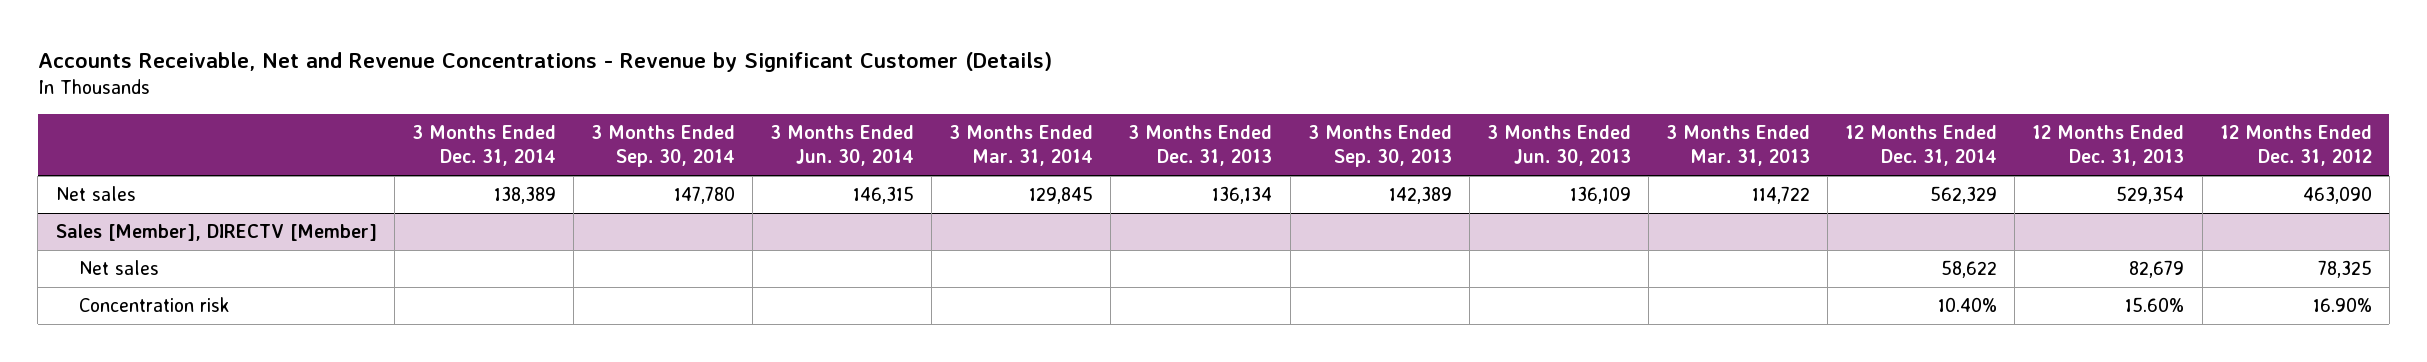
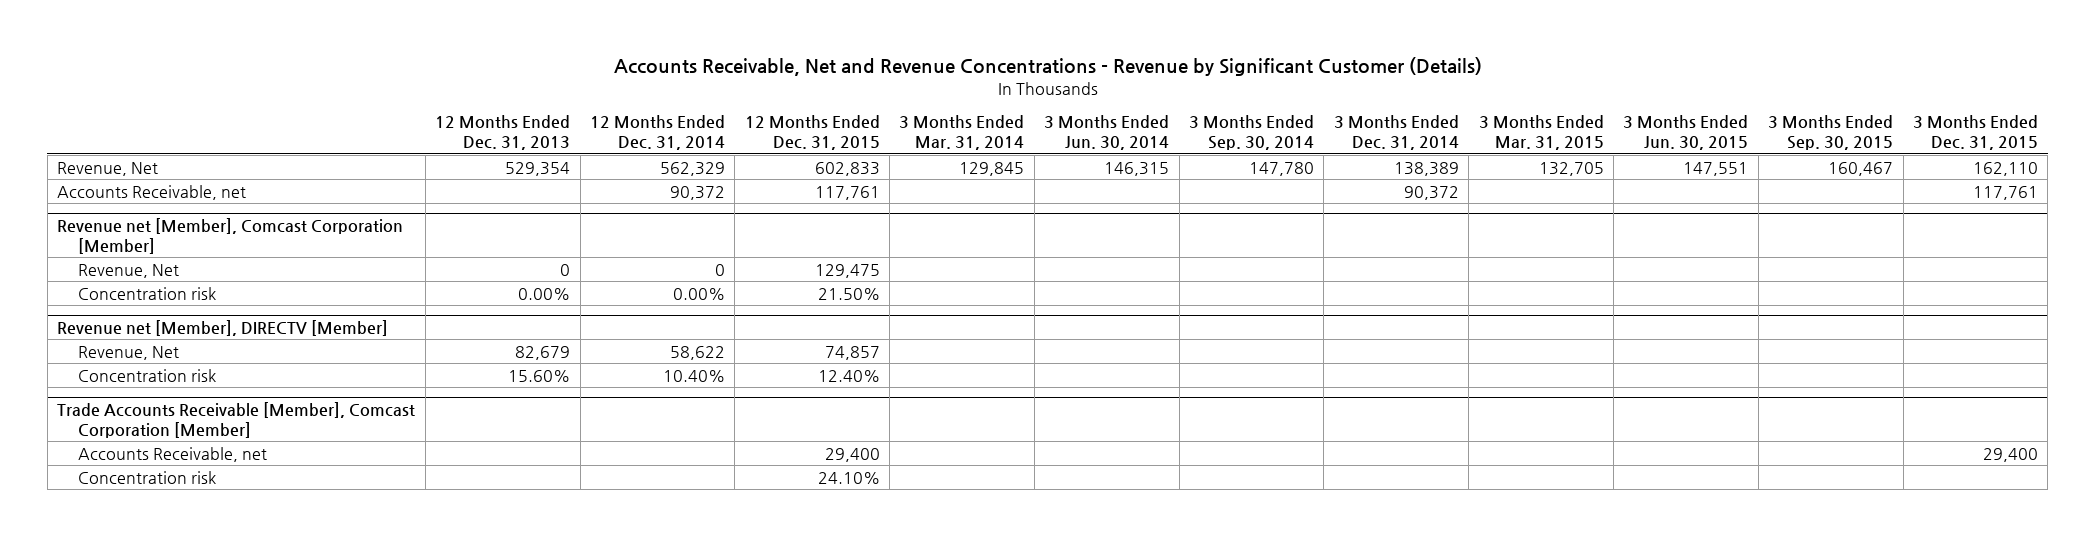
[1128,124,1273,167] 3 Months Ended Dec. 31, 2013 -> none
[1307,124,1452,168] 3 Months Ended Sep. 30, 2013 -> none
[1486,124,1631,167] 3 Months Ended Jun. 30, 2013 -> none
[1666,124,1811,167] 3 Months Ended Mar. 31, 2013 -> none
[2219,124,2372,167] 12 Months Ended Dec. 31, 2012 -> none
none -> [744,115,880,151] 12 Months Ended Dec. 31, 2015
none -> [1478,115,1604,151] 3 Months Ended Mar. 31, 2015
none -> [1623,115,1749,151] 3 Months Ended Jun. 30, 2015
none -> [1768,115,1894,151] 3 Months Ended Sep. 30, 2015
none -> [1912,115,2038,151] 3 Months Ended Dec. 31, 2015
[55,224,377,242] Sales [Member], DIRECTV [Member] -> none
[55,186,136,202] Net sales -> [57,161,159,176] Revenue, Net
none -> [57,184,247,200] Accounts Receivable, net
none -> [57,217,404,254] Revenue net [Member], Comcast Corporation [Member]
[78,260,159,276] Net sales -> [77,263,179,278] Revenue, Net
[1941,260,1998,279] 58,622 -> [714,263,725,276] 0
[2129,260,2185,279] 82,679 -> [560,263,571,276] 0
none -> [77,286,216,300] Concentration risk
none -> [57,319,389,336] Revenue net [Member], DIRECTV [Member]
none -> [77,345,179,360] Revenue, Net
none -> [57,401,416,438] Trade Accounts Receivable [Member], Comcast Corporation [Member]
none -> [77,446,267,462] Accounts Receivable, net
none -> [77,470,216,484] Concentration risk

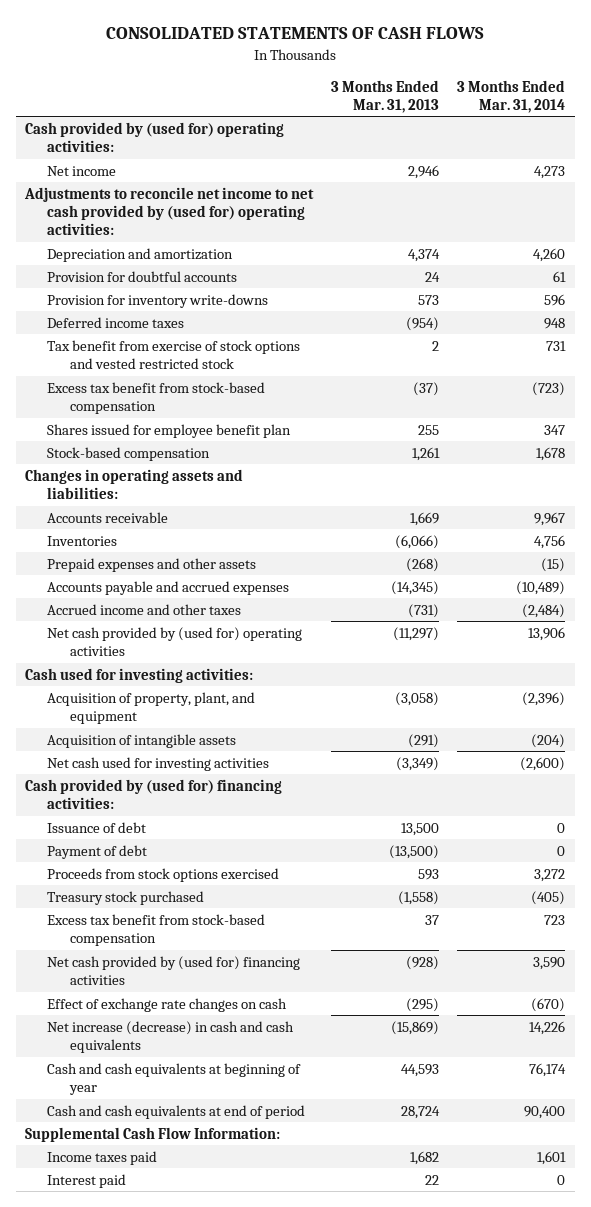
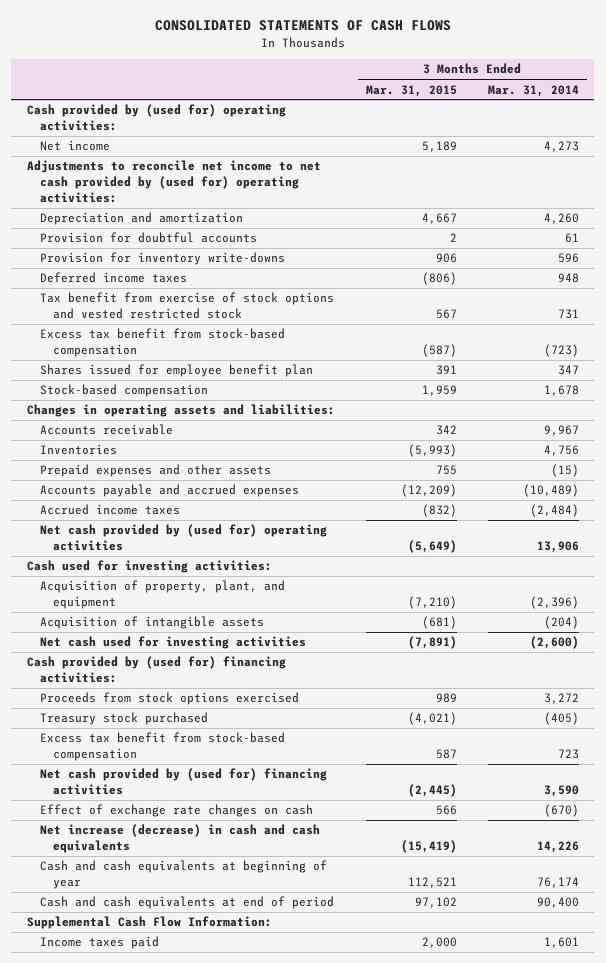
[331,79,440,113] 3 Months Ended Mar. 31, 2013 -> none
none -> [365,84,457,97] Mar. 31, 2015
[47,603,242,615] Accrued income and other taxes -> [39,504,180,516] Accrued income taxes
[47,821,147,833] Issuance of debt -> none
[47,844,148,859] Payment of debt -> none
[47,1173,127,1188] Interest paid -> none

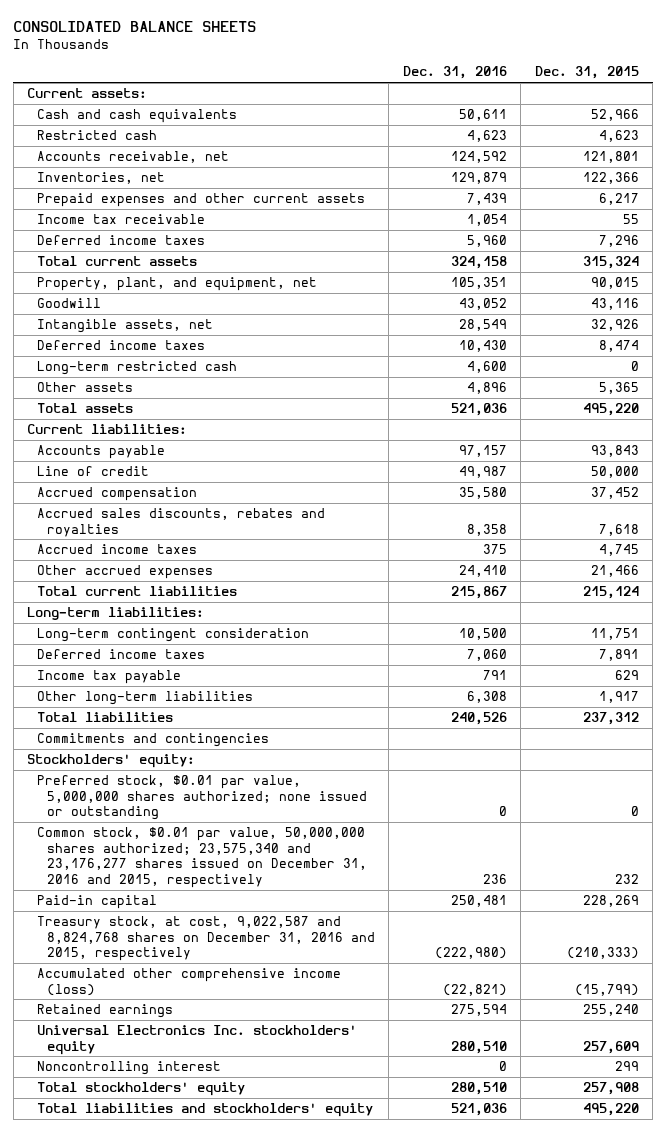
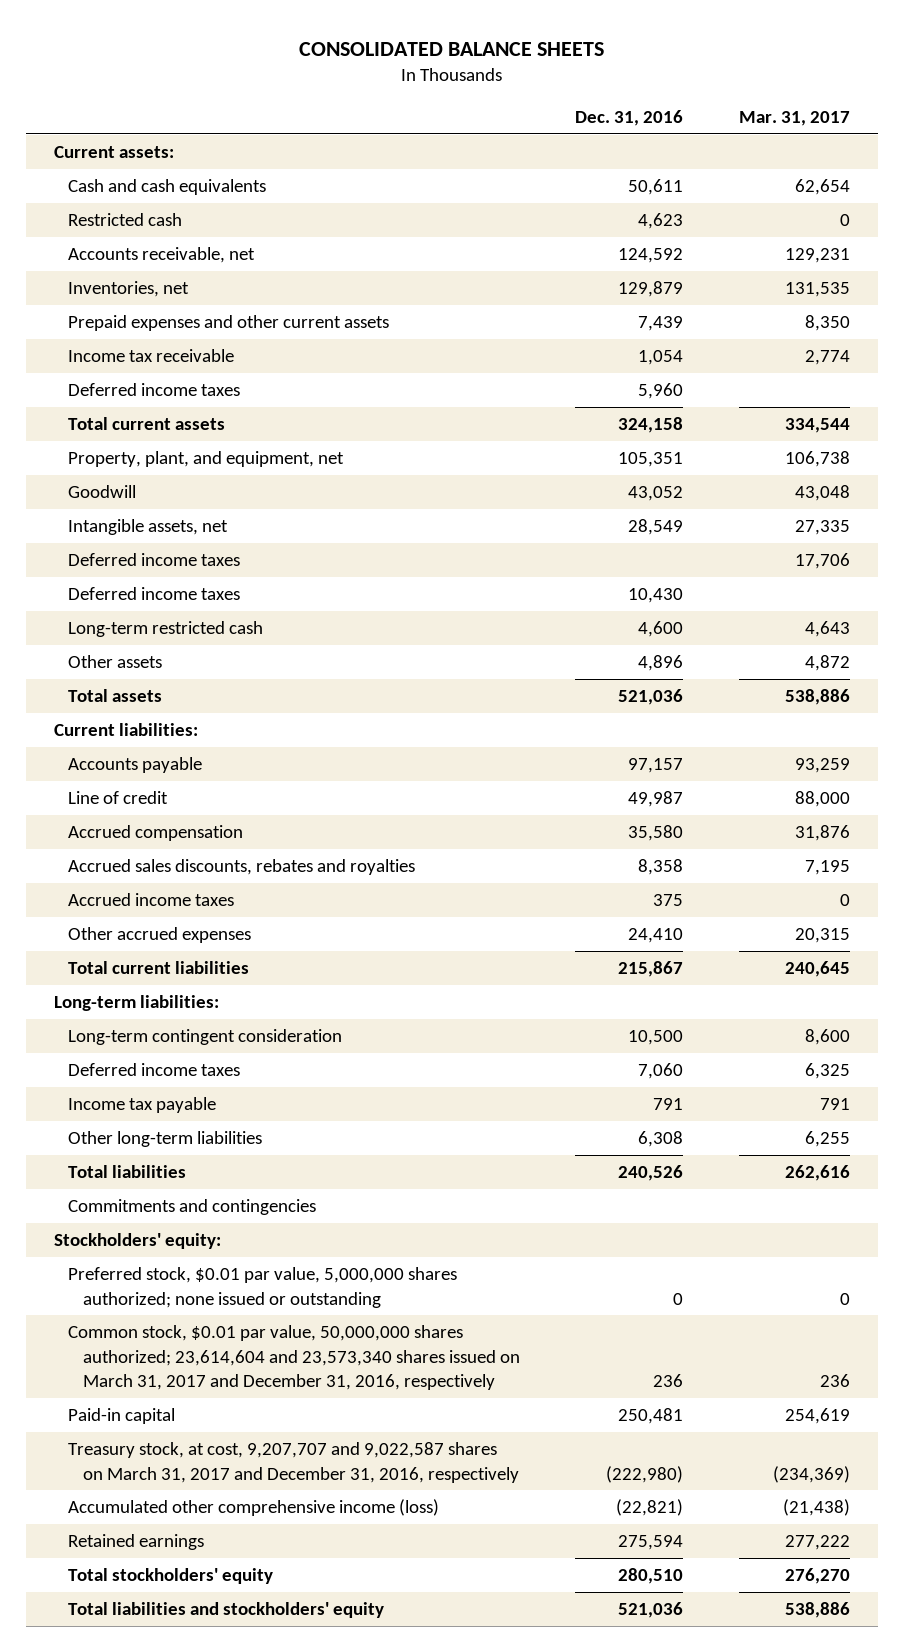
[534,66,639,80] Dec. 31, 2015 -> none
none -> [738,111,850,127] Mar. 31, 2017
none -> [68,553,241,567] Deferred income taxes
[37,827,368,889] Common stock, $0.01 par value, 50,000,000 shares authorized; 23,575,340 and 23,176,277 shares issued on December 31, 2016 and 2015, respectively -> [68,1325,520,1390] Common stock, $0.01 par value, 50,000,000 shares authorized; 23,614,604 and 23,573,340 shares issued on March 31, 2017 and December 31, 2016, respectively
[37,916,376,962] Treasury stock, at cost, 9,022,587 and 8,824,768 shares on December 31, 2016 and 2015, respectively -> [68,1442,519,1483] Treasury stock, at cost, 9,207,707 and 9,022,587 shares on March 31, 2017 and December 31, 2016, respectively
[37,1025,358,1055] Universal Electronics Inc. stockholders' equity -> none
[37,1061,222,1076] Noncontrolling interest -> none

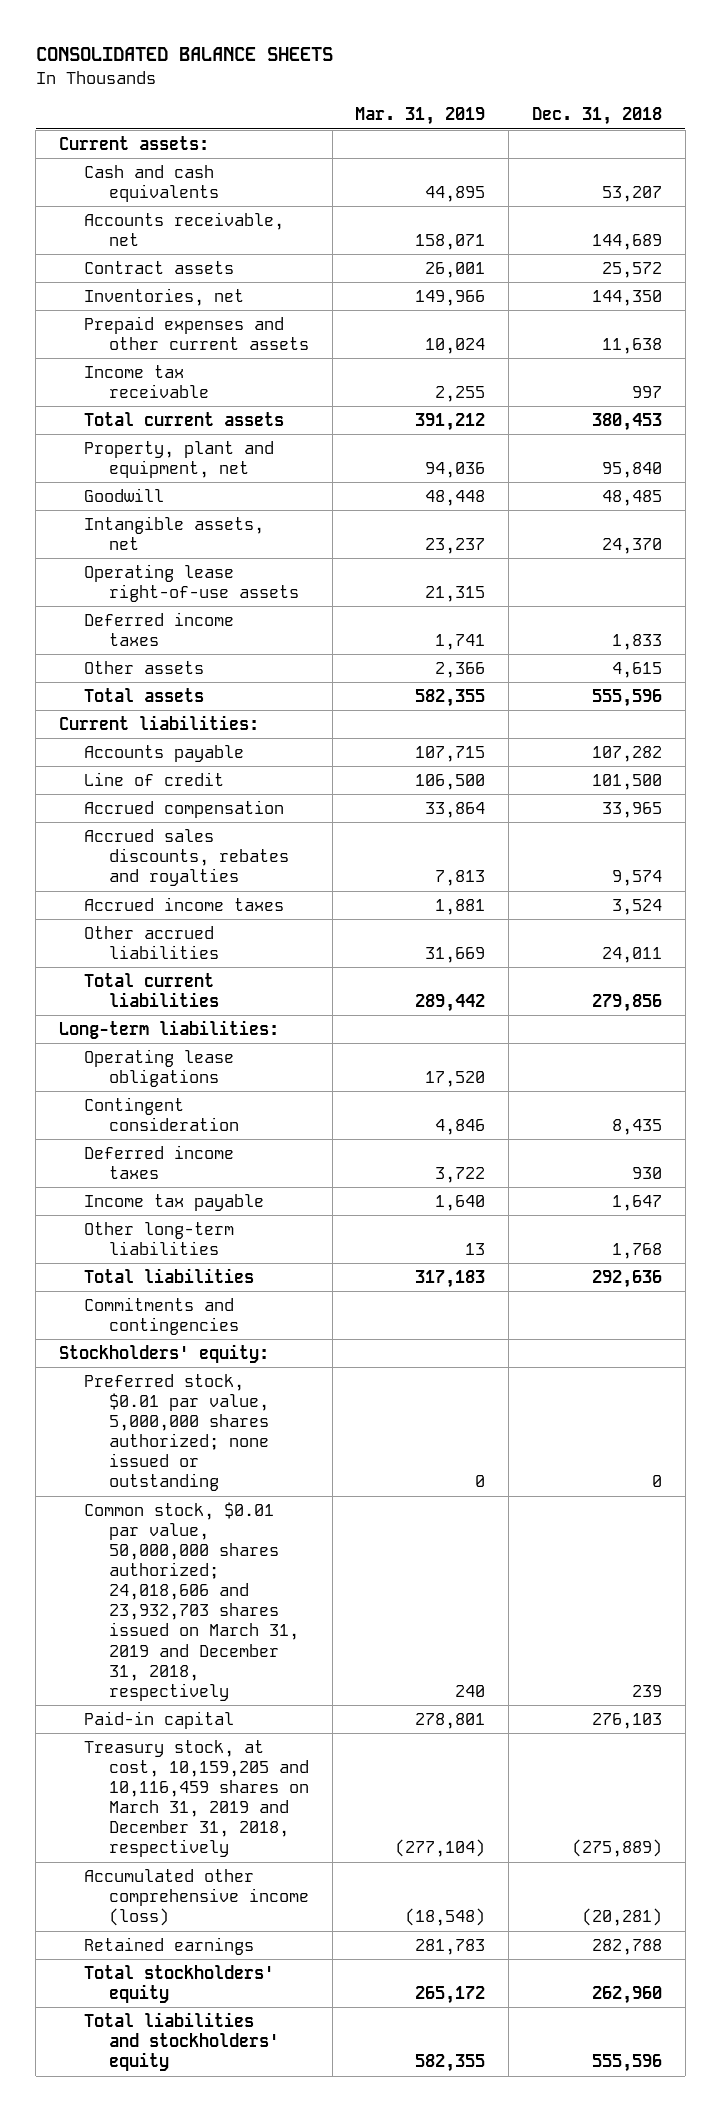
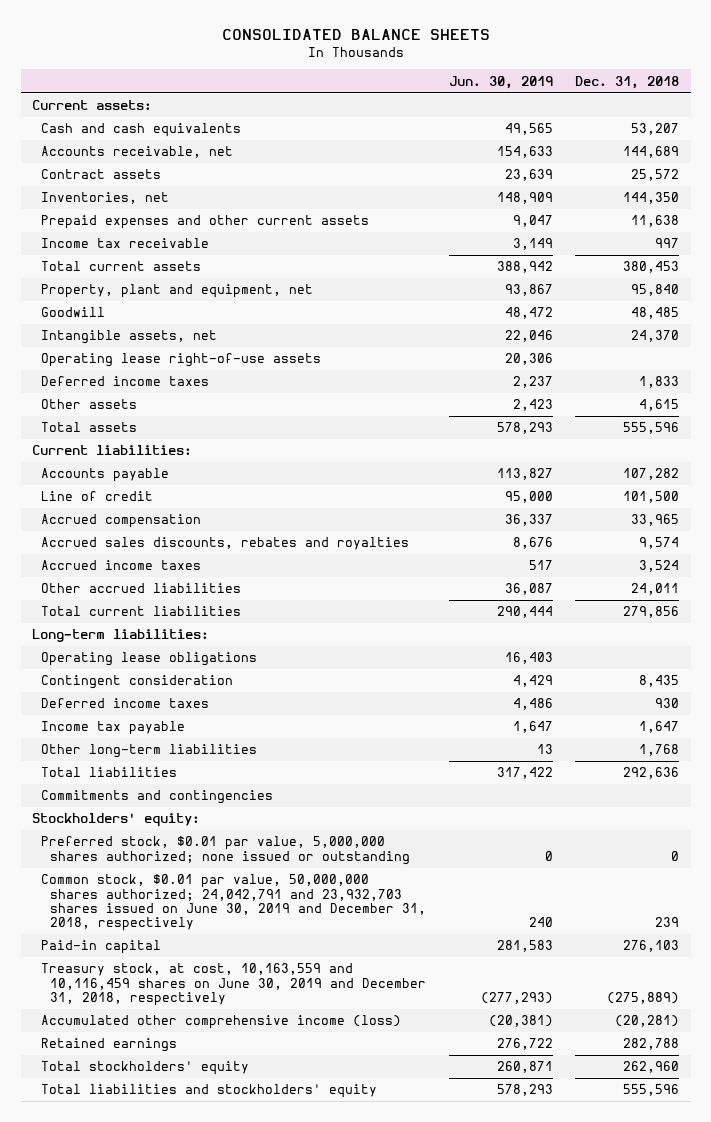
[355,107,486,126] Mar. 31, 2019 -> none
none -> [448,75,553,89] Jun. 30, 2019
[83,1501,299,1701] Common stock, $0.01 par value, 50,000,000 shares authorized; 24,018,606 and 23,932,703 shares issued on March 31, 2019 and December 31, 2018, respectively -> [41,874,426,932] Common stock, $0.01 par value, 50,000,000 shares authorized; 24,042,791 and 23,932,703 shares issued on June 30, 2019 and December 31, 2018, respectively
[83,1739,309,1858] Treasury stock, at cost, 10,159,205 and 10,116,459 shares on March 31, 2019 and December 31, 2018, respectively -> [41,963,426,1007] Treasury stock, at cost, 10,163,559 and 10,116,459 shares on June 30, 2019 and December 31, 2018, respectively

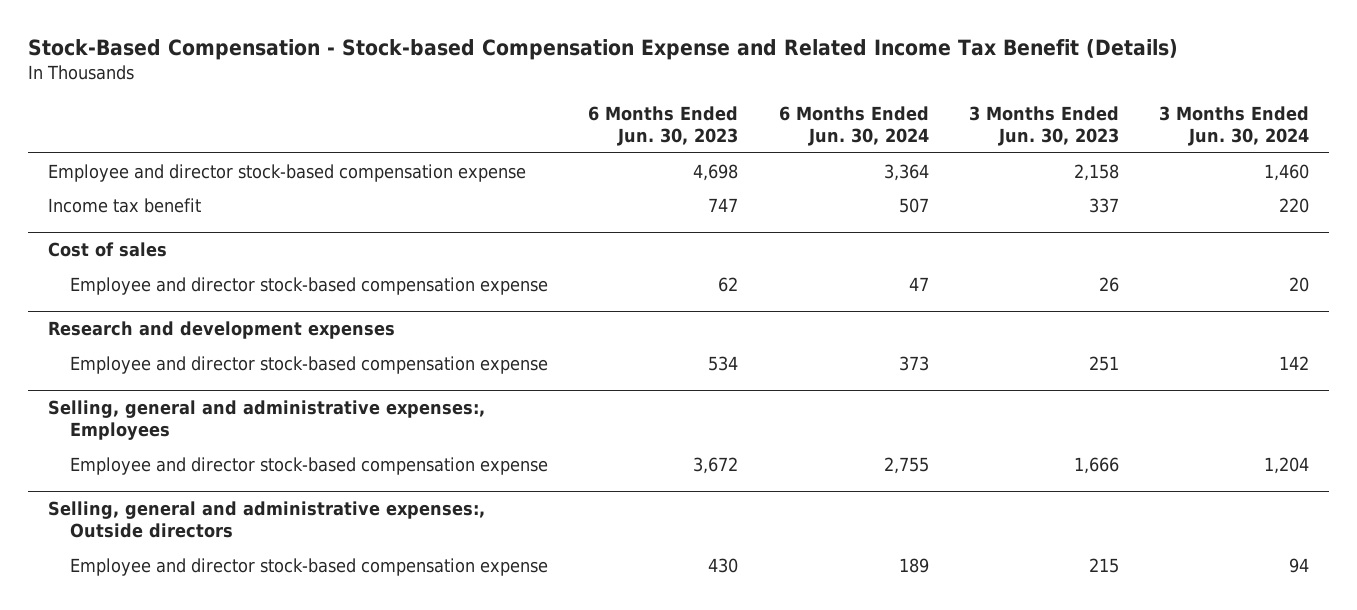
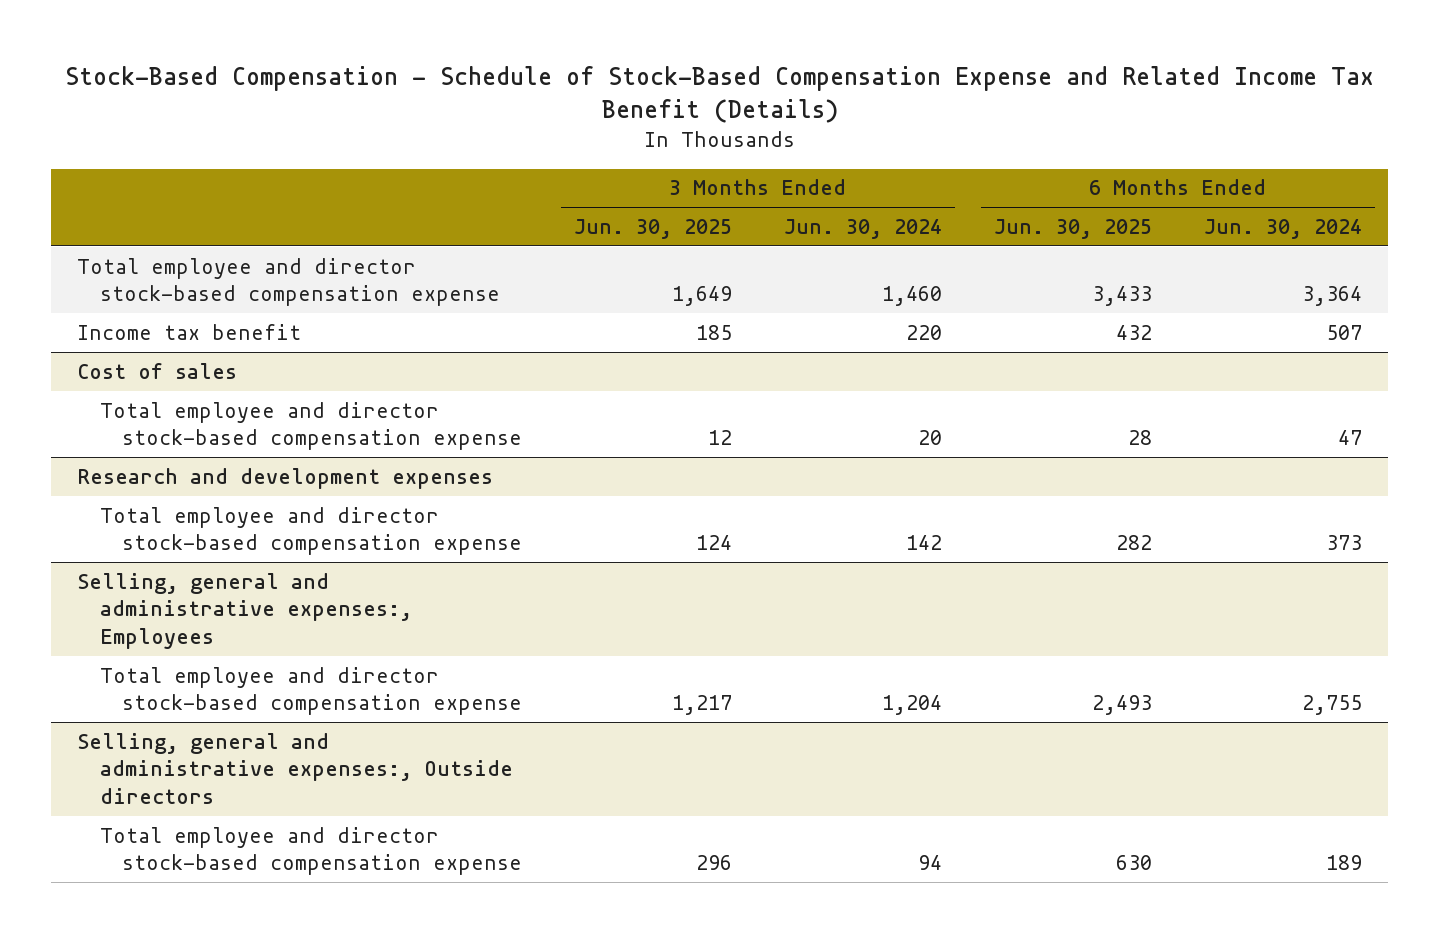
[27,39,1178,61] Stock-Based Compensation - Stock-based Compensation Expense and Related Income Tax Benefit (Details) -> [64,65,1374,124] Stock-Based Compensation - Schedule of Stock-Based Compensation Expense and Related Income Tax Benefit (Details)
[588,106,739,146] 6 Months Ended Jun. 30, 2023 -> none
[968,106,1119,146] 3 Months Ended Jun. 30, 2023 -> none
none -> [574,219,733,240] Jun. 30, 2025
none -> [994,219,1153,240] Jun. 30, 2025
[47,163,526,182] Employee and director stock-based compensation expense -> [77,257,500,307] Total employee and director stock-based compensation expense
[70,276,549,295] Employee and director stock-based compensation expense -> [99,401,523,451] Total employee and director stock-based compensation expense
[70,355,549,374] Employee and director stock-based compensation expense -> [99,506,523,556] Total employee and director stock-based compensation expense
[70,456,549,475] Employee and director stock-based compensation expense -> [99,666,523,716] Total employee and director stock-based compensation expense
[70,557,549,576] Employee and director stock-based compensation expense -> [99,826,523,876] Total employee and director stock-based compensation expense

